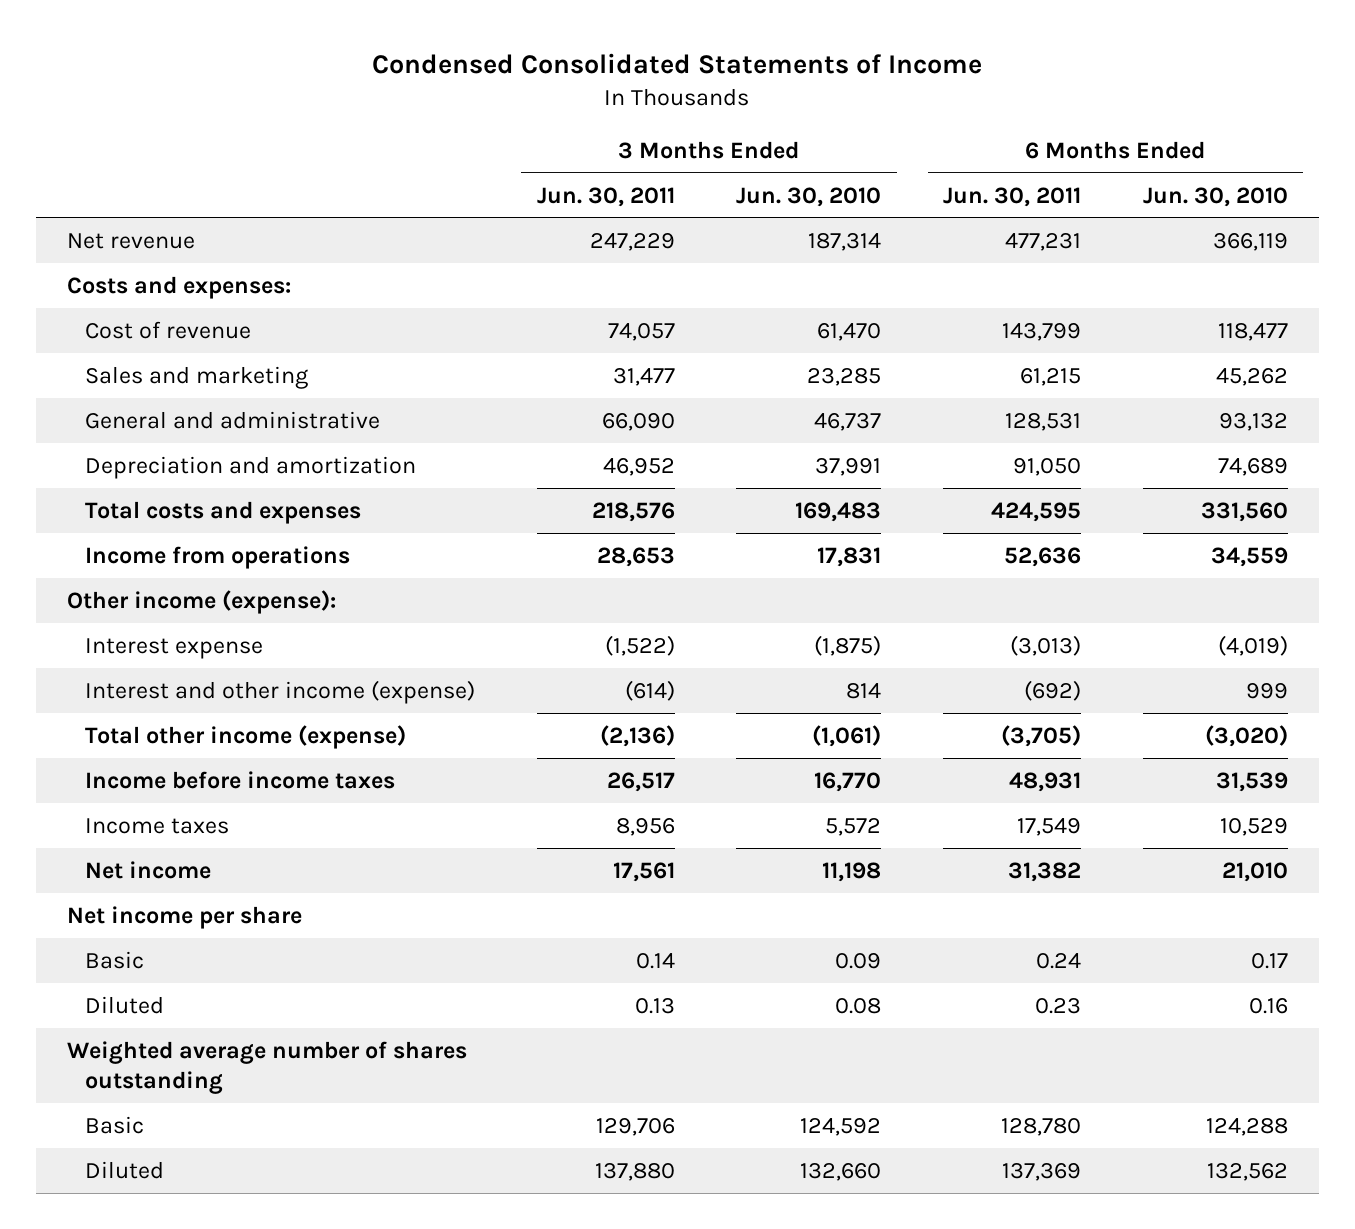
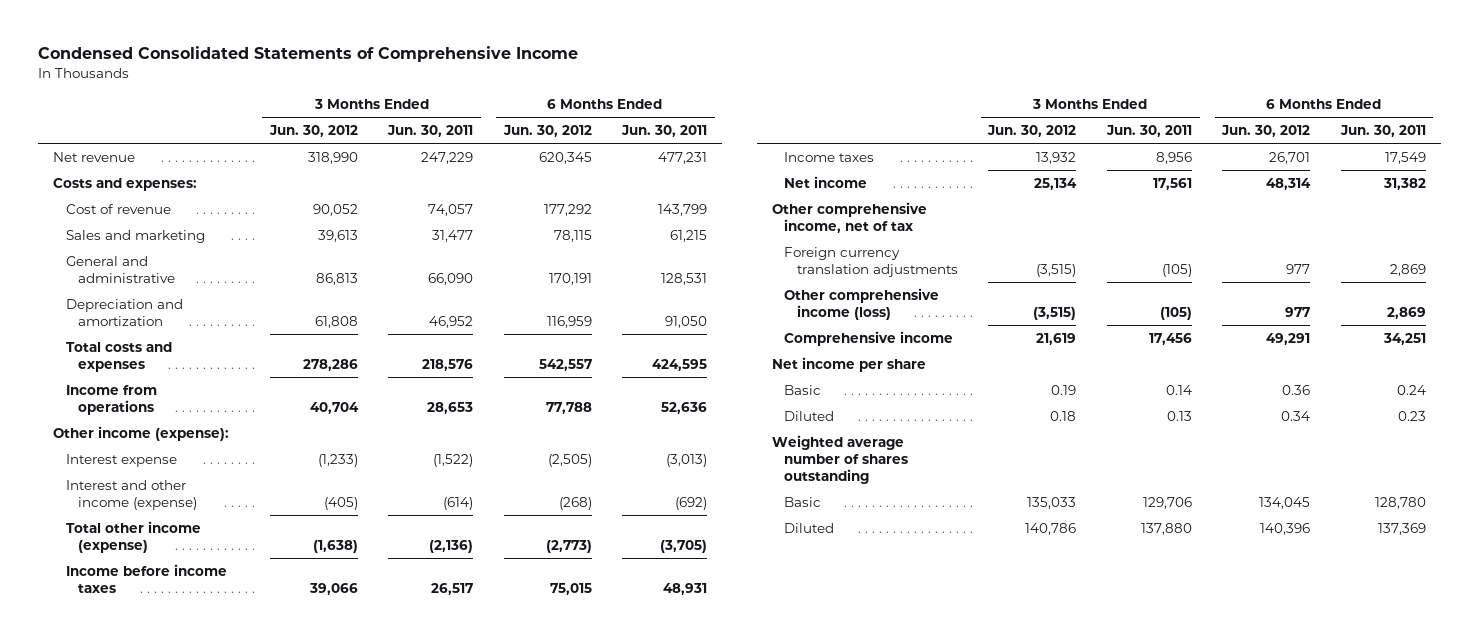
[372,52,983,74] Condensed Consolidated Statements of Income -> [37,46,578,63] Condensed Consolidated Statements of Comprehensive Income
[736,186,882,207] Jun. 30, 2010 -> none
[1142,186,1288,207] Jun. 30, 2010 -> none
none -> [268,125,358,138] Jun. 30, 2012
none -> [502,125,592,138] Jun. 30, 2012
none -> [771,201,927,233] Other comprehensive income, net of tax
none -> [784,246,959,277] Foreign currency translation adjustments
none -> [784,287,940,320] Other comprehensive income (loss)
none -> [784,330,954,346] Comprehensive income

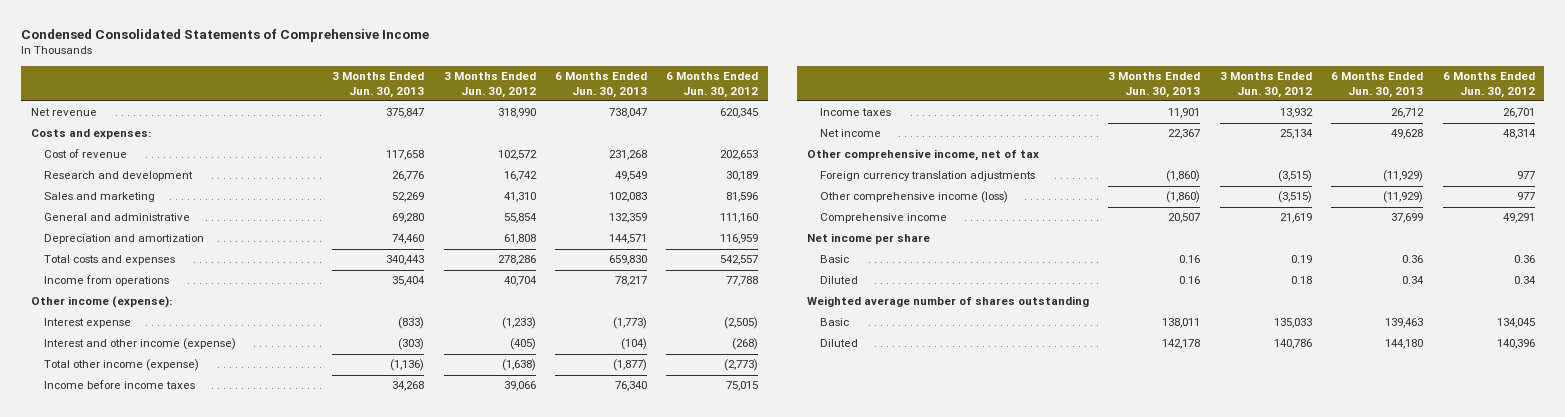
[387,125,474,138] Jun. 30, 2011 -> none
[621,125,708,138] Jun. 30, 2011 -> none
none -> [332,72,425,98] 3 Months Ended Jun. 30, 2013
none -> [554,72,647,98] 6 Months Ended Jun. 30, 2013
[312,203,358,216] 90,052 -> [497,150,537,161] 102,572
[543,203,592,216] 177,292 -> [720,150,759,161] 202,653
none -> [43,171,193,182] Research and development
[317,229,358,242] 39,613 -> [503,192,536,203] 41,310
[553,229,592,242] 78,115 -> [726,192,759,203] 81,596
[315,272,358,285] 86,813 -> [503,213,537,224] 55,854
[548,272,592,285] 170,191 -> [720,213,759,224] 111,160

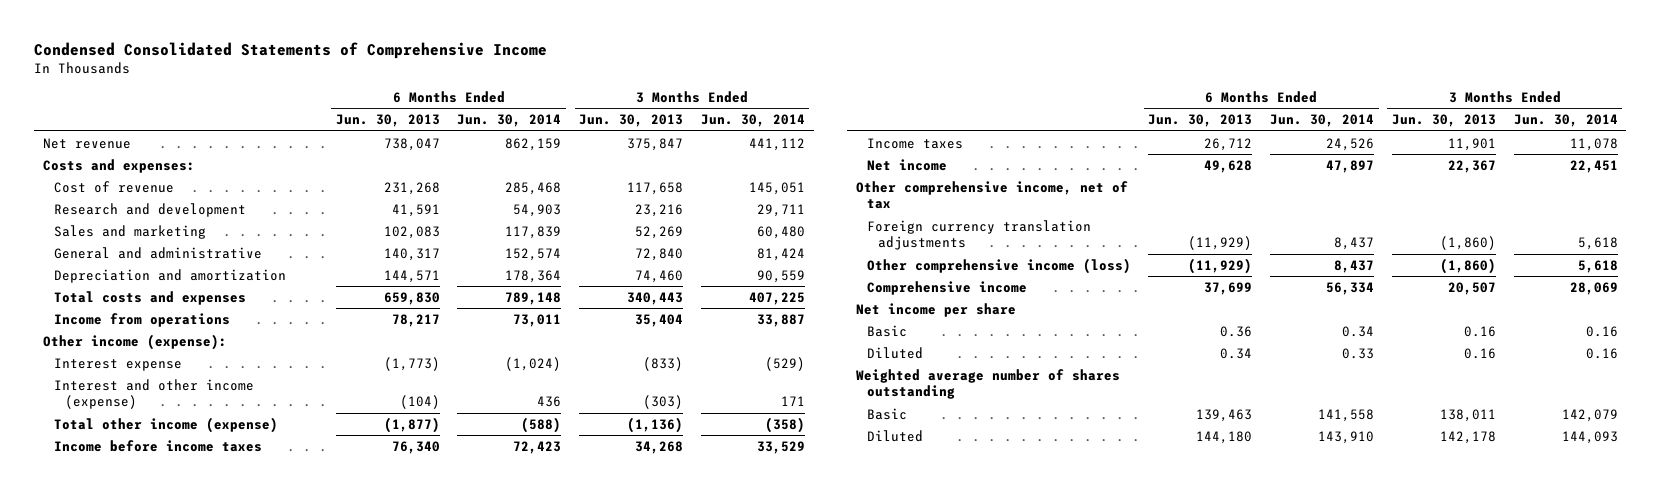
[443,72,536,98] 3 Months Ended Jun. 30, 2012 -> none
[666,72,759,98] 6 Months Ended Jun. 30, 2012 -> none
none -> [457,114,562,128] Jun. 30, 2014
none -> [700,114,805,128] Jun. 30, 2014
[392,171,425,182] 26,776 -> [635,203,684,217] 23,216
[614,171,647,182] 49,549 -> [391,203,440,217] 41,591
[392,213,425,224] 69,280 -> [635,247,684,261] 72,840
[608,213,647,224] 132,359 -> [383,247,440,261] 140,317

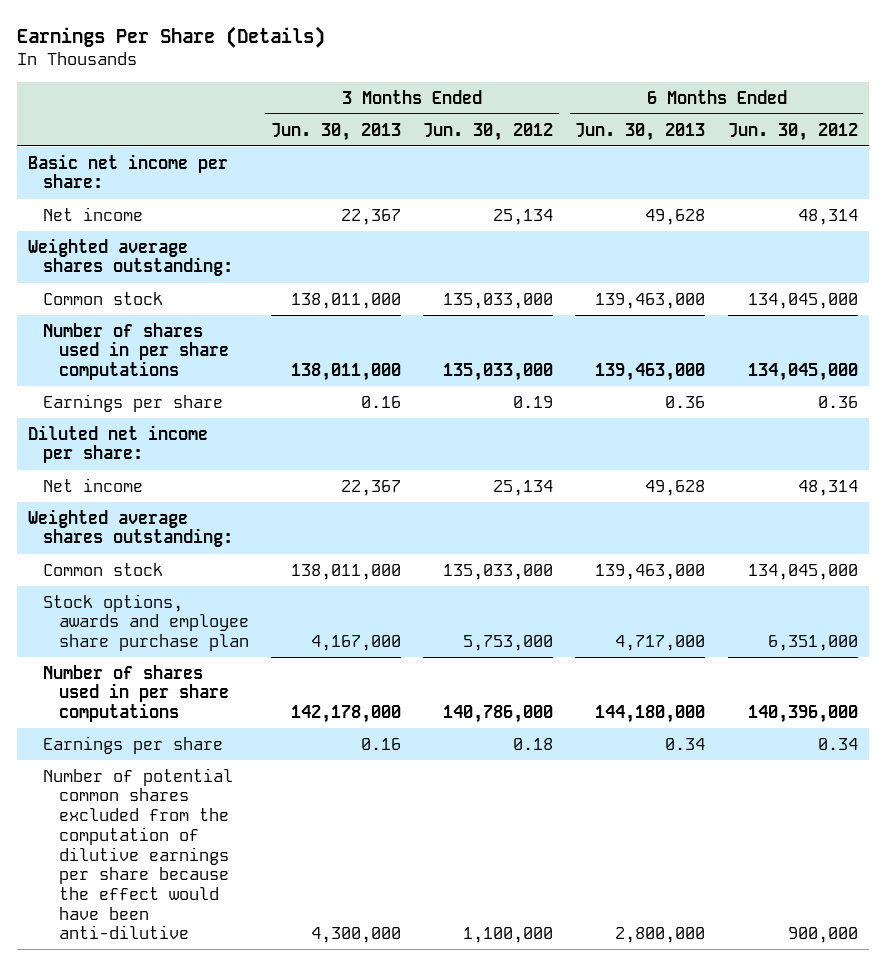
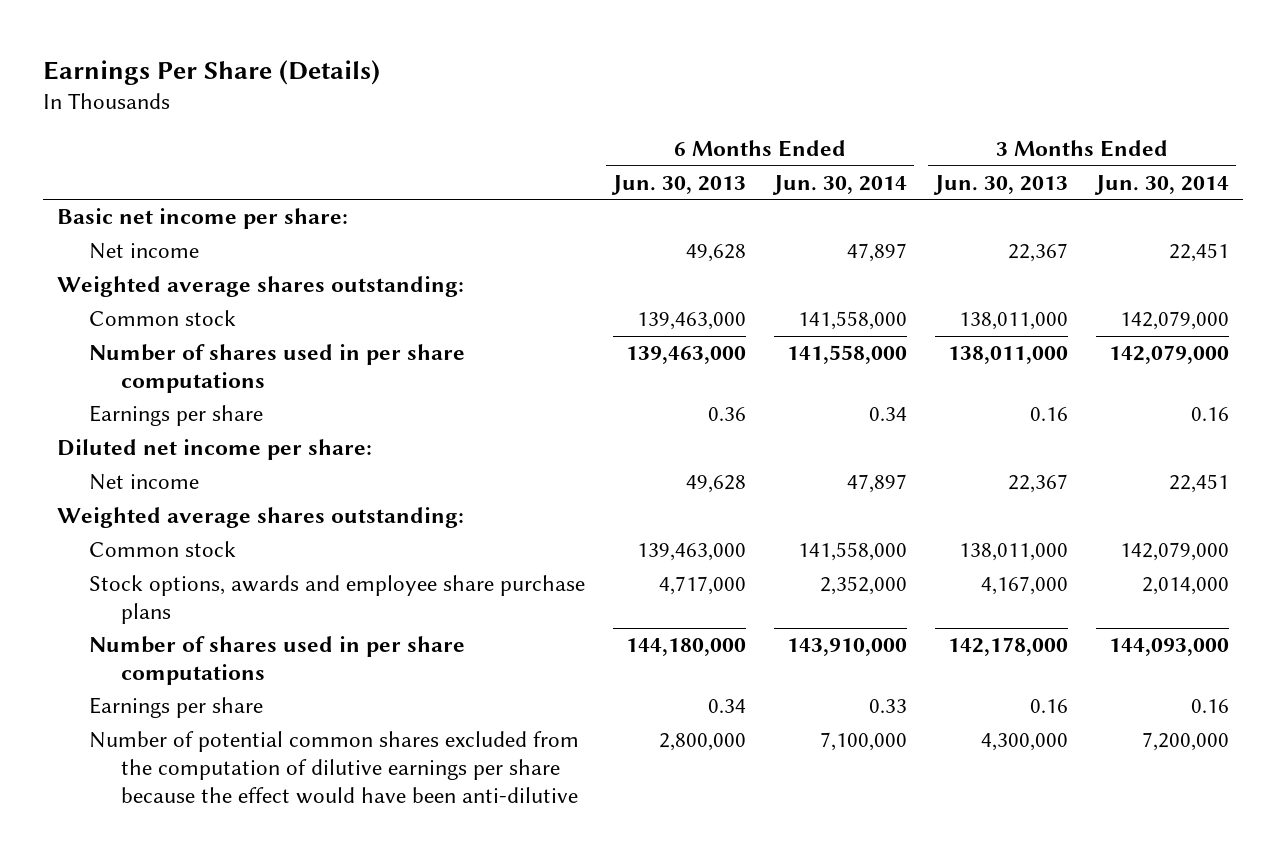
[423,122,554,141] Jun. 30, 2012 -> none
[727,122,858,141] Jun. 30, 2012 -> none
none -> [772,175,908,196] Jun. 30, 2014
none -> [1094,175,1230,196] Jun. 30, 2014
[43,593,249,652] Stock options, awards and employee share purchase plan -> [88,575,585,624] Stock options, awards and employee share purchase plans

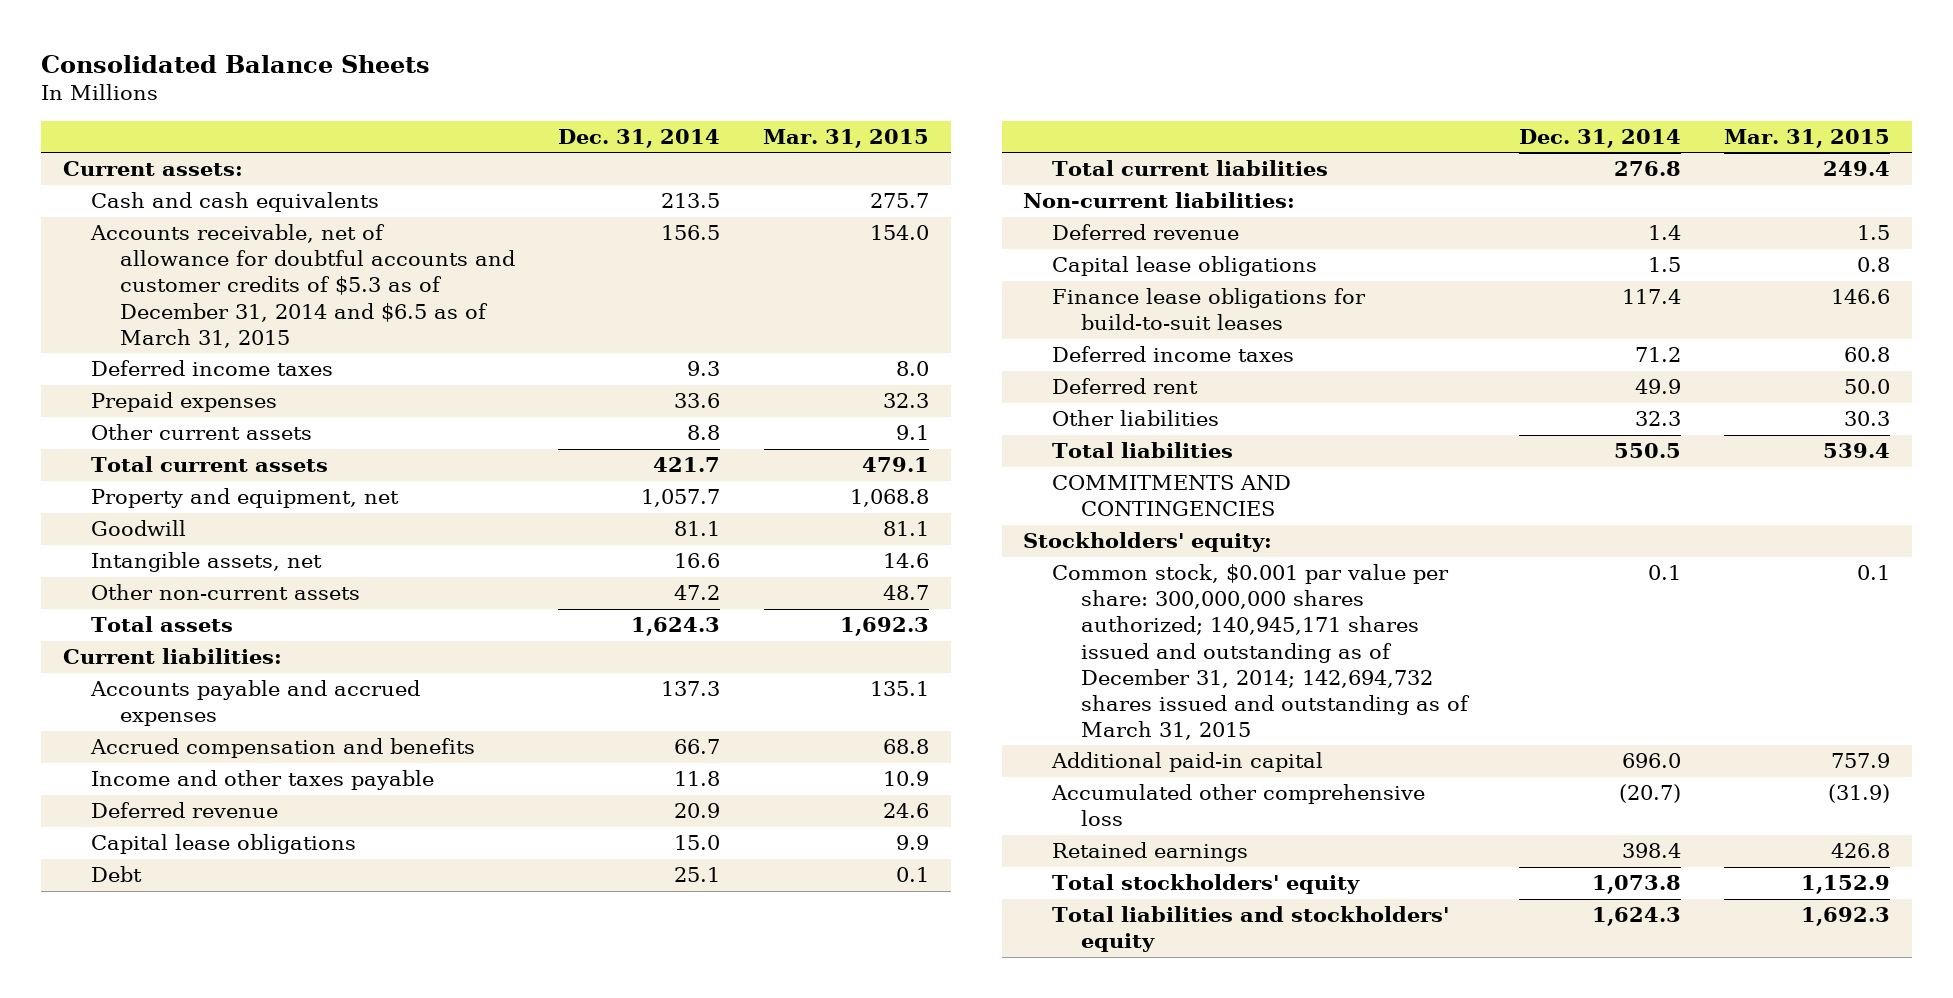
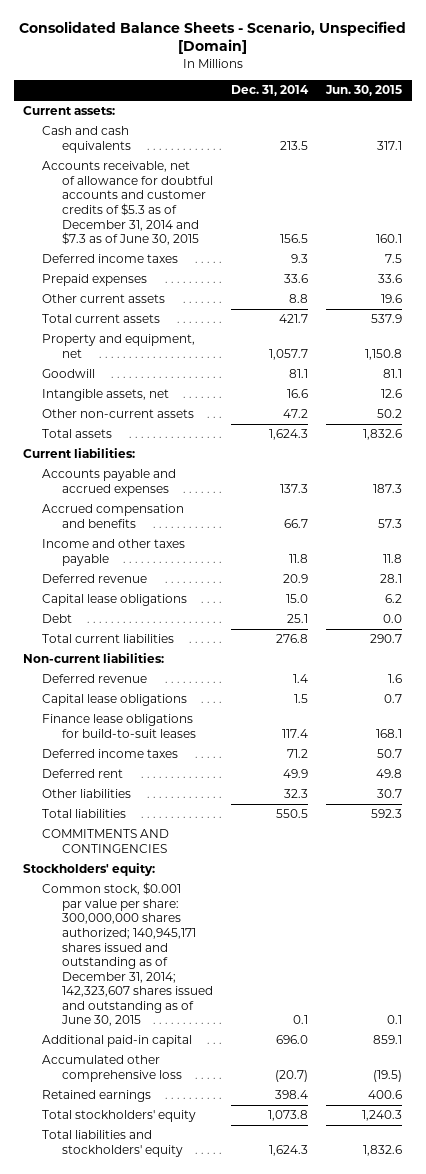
[41,54,431,73] Consolidated Balance Sheets -> [18,20,406,55] Consolidated Balance Sheets - Scenario, Unspecified [Domain]
[763,128,930,148] Mar. 31, 2015 -> none
none -> [325,85,403,97] Jun. 30, 2015
[90,224,516,348] Accounts receivable, net of allowance for doubtful accounts and customer credits of $5.3 as of December 31, 2014 and $6.5 as of March 31, 2015 -> [42,161,213,246] Accounts receivable, net of allowance for doubtful accounts and customer credits of $5.3 as of December 31, 2014 and $7.3 as of June 30, 2015
[1052,564,1471,740] Common stock, $0.001 par value per share: 300,000,000 shares authorized; 140,945,171 shares issued and outstanding as of December 31, 2014; 142,694,732 shares issued and outstanding as of March 31, 2015 -> [42,882,213,1027] Common stock, $0.001 par value per share: 300,000,000 shares authorized; 140,945,171 shares issued and outstanding as of December 31, 2014; 142,323,607 shares issued and outstanding as of June 30, 2015

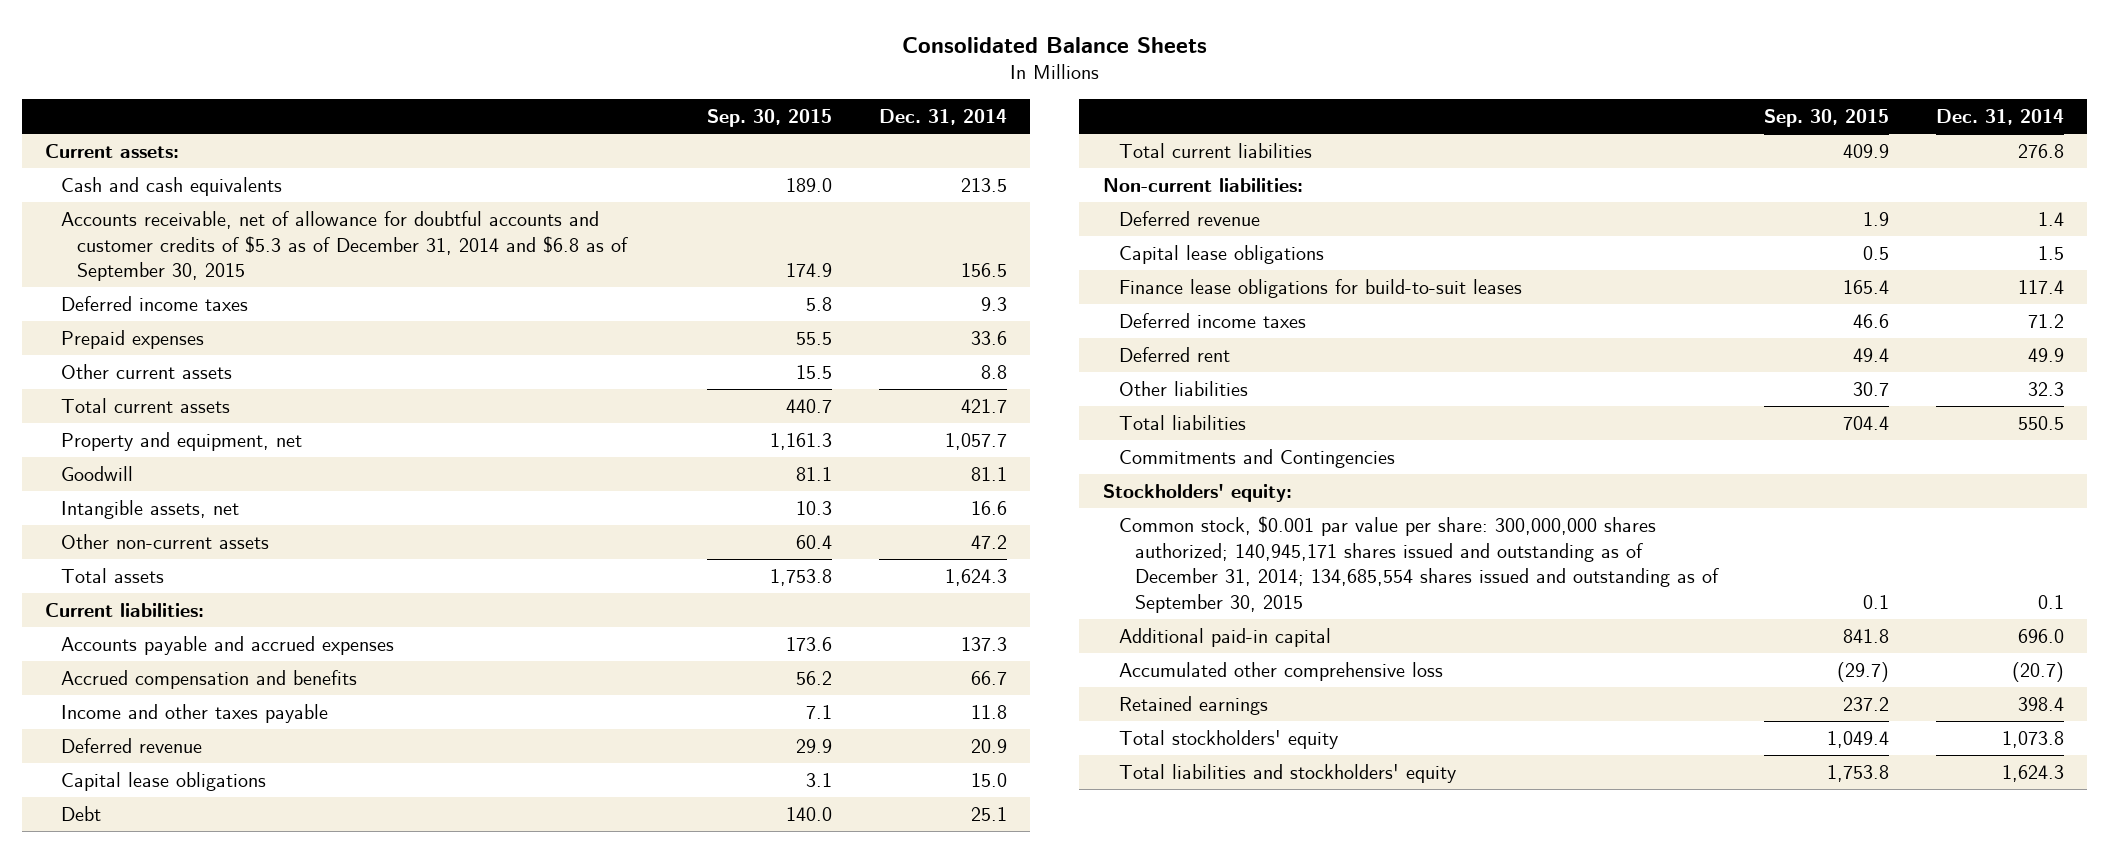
[18,20,406,55] Consolidated Balance Sheets - Scenario, Unspecified [Domain] -> [901,36,1207,53] Consolidated Balance Sheets
[325,85,403,97] Jun. 30, 2015 -> none
none -> [707,108,833,127] Sep. 30, 2015
[42,161,213,246] Accounts receivable, net of allowance for doubtful accounts and customer credits of $5.3 as of December 31, 2014 and $7.3 as of June 30, 2015 -> [61,211,629,282] Accounts receivable, net of allowance for doubtful accounts and customer credits of $5.3 as of December 31, 2014 and $6.8 as of September 30, 2015
[42,829,170,853] COMMITMENTS AND CONTINGENCIES -> [1118,449,1395,469] Commitments and Contingencies
[42,882,213,1027] Common stock, $0.001 par value per share: 300,000,000 shares authorized; 140,945,171 shares issued and outstanding as of December 31, 2014; 142,323,607 shares issued and outstanding as of June 30, 2015 -> [1118,516,1719,613] Common stock, $0.001 par value per share: 300,000,000 shares authorized; 140,945,171 shares issued and outstanding as of December 31, 2014; 134,685,554 shares issued and outstanding as of September 30, 2015

